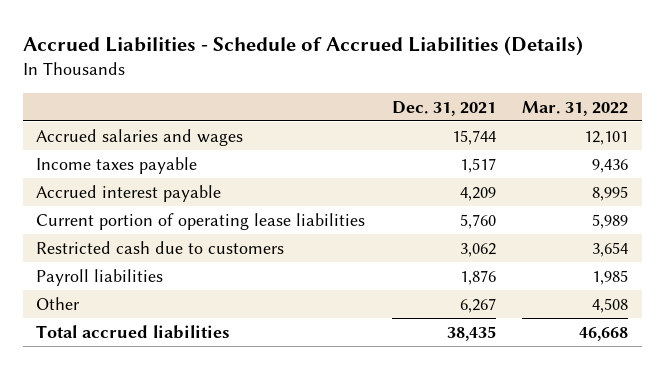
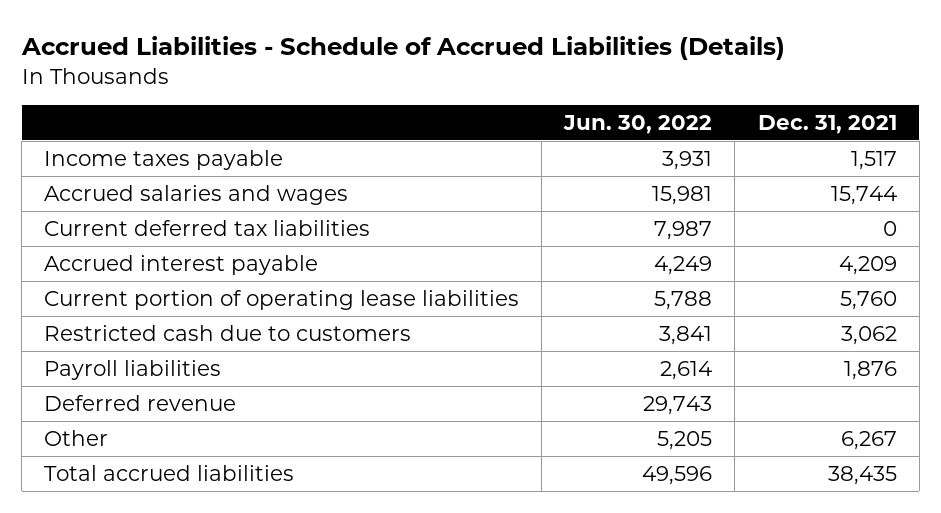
[522,100,629,116] Mar. 31, 2022 -> none
none -> [563,114,713,134] Jun. 30, 2022
[36,128,244,146] Accrued salaries and wages -> [44,184,349,205] Accrued salaries and wages
none -> [44,219,371,236] Current deferred tax liabilities
none -> [44,394,237,411] Deferred revenue

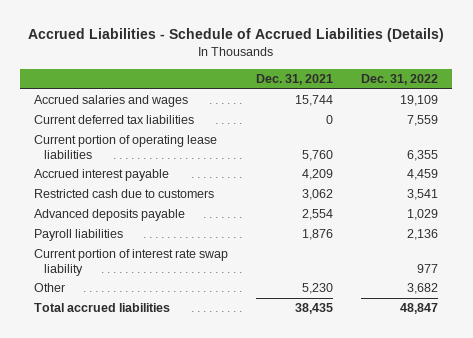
[563,114,713,134] Jun. 30, 2022 -> none
none -> [361,73,439,85] Dec. 31, 2022
[44,149,284,170] Income taxes payable -> none
[44,254,319,275] Accrued interest payable -> [34,169,170,182] Accrued interest payable
none -> [34,209,186,222] Advanced deposits payable
[44,394,237,411] Deferred revenue -> none
none -> [34,249,229,276] Current portion of interest rate swap liability
[840,430,897,450] 6,267 -> [302,283,334,295] 5,230

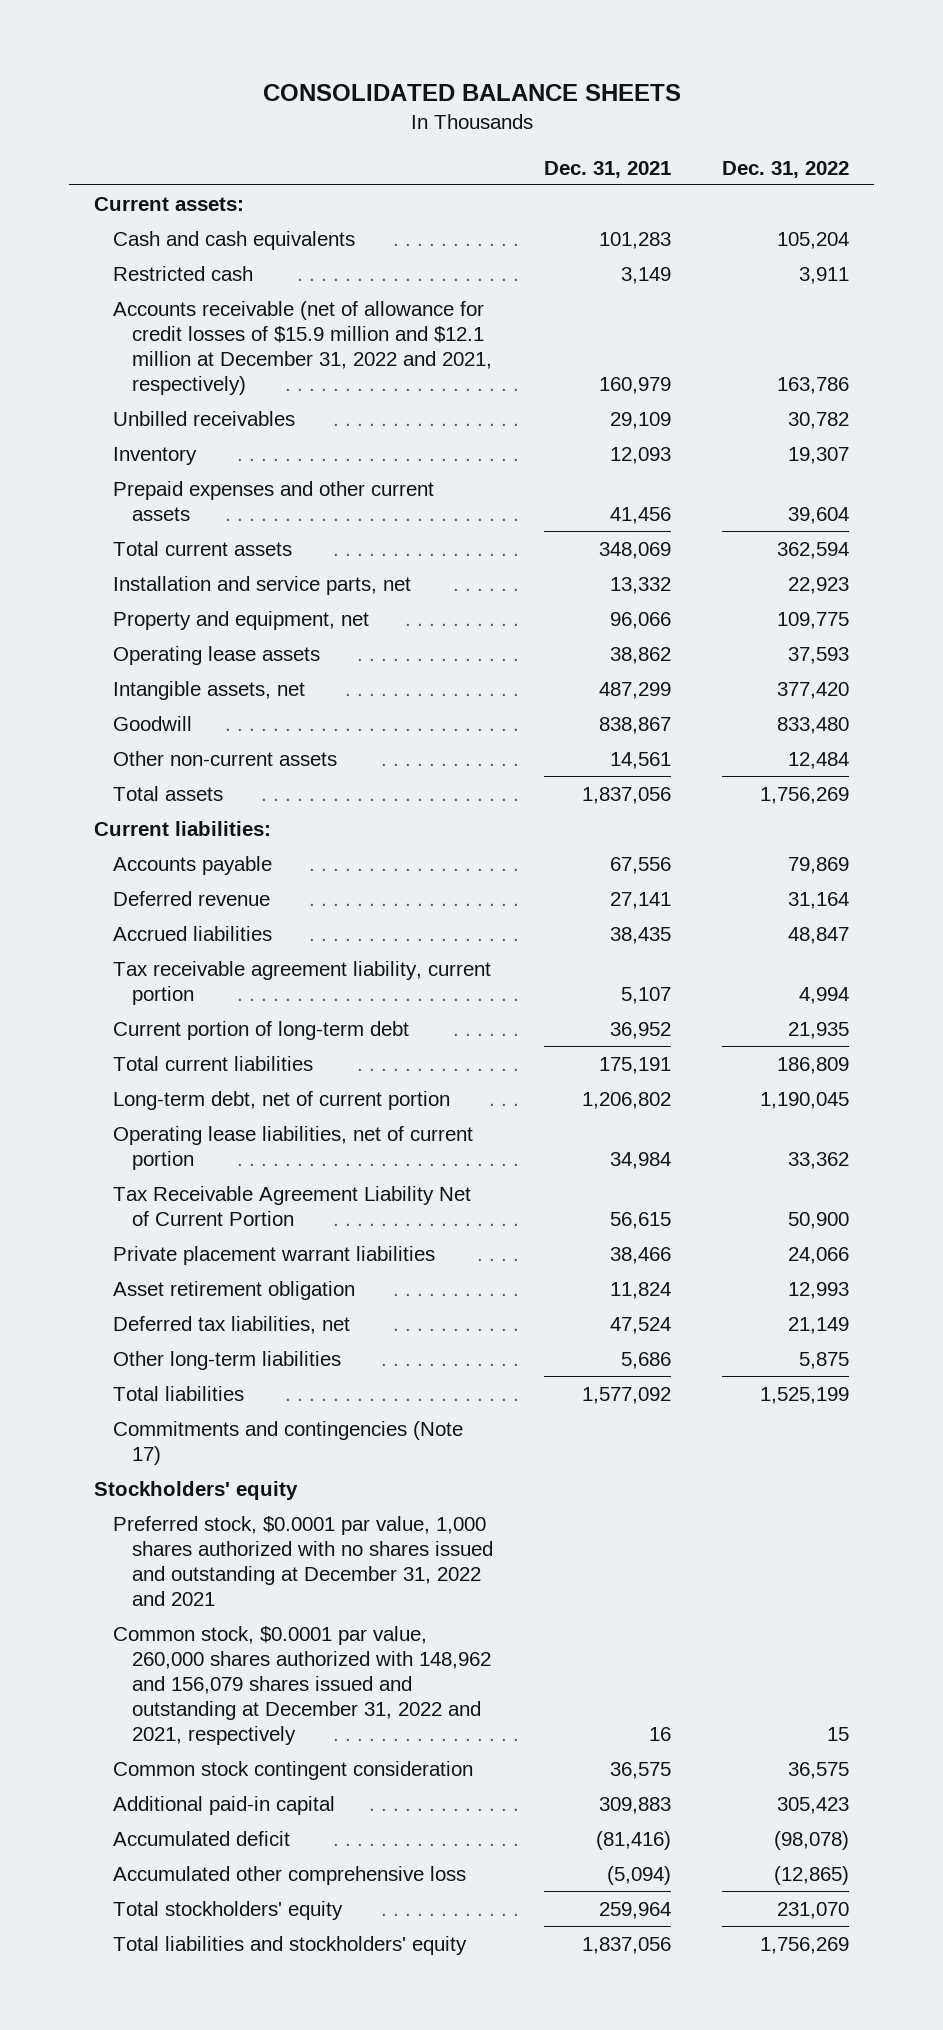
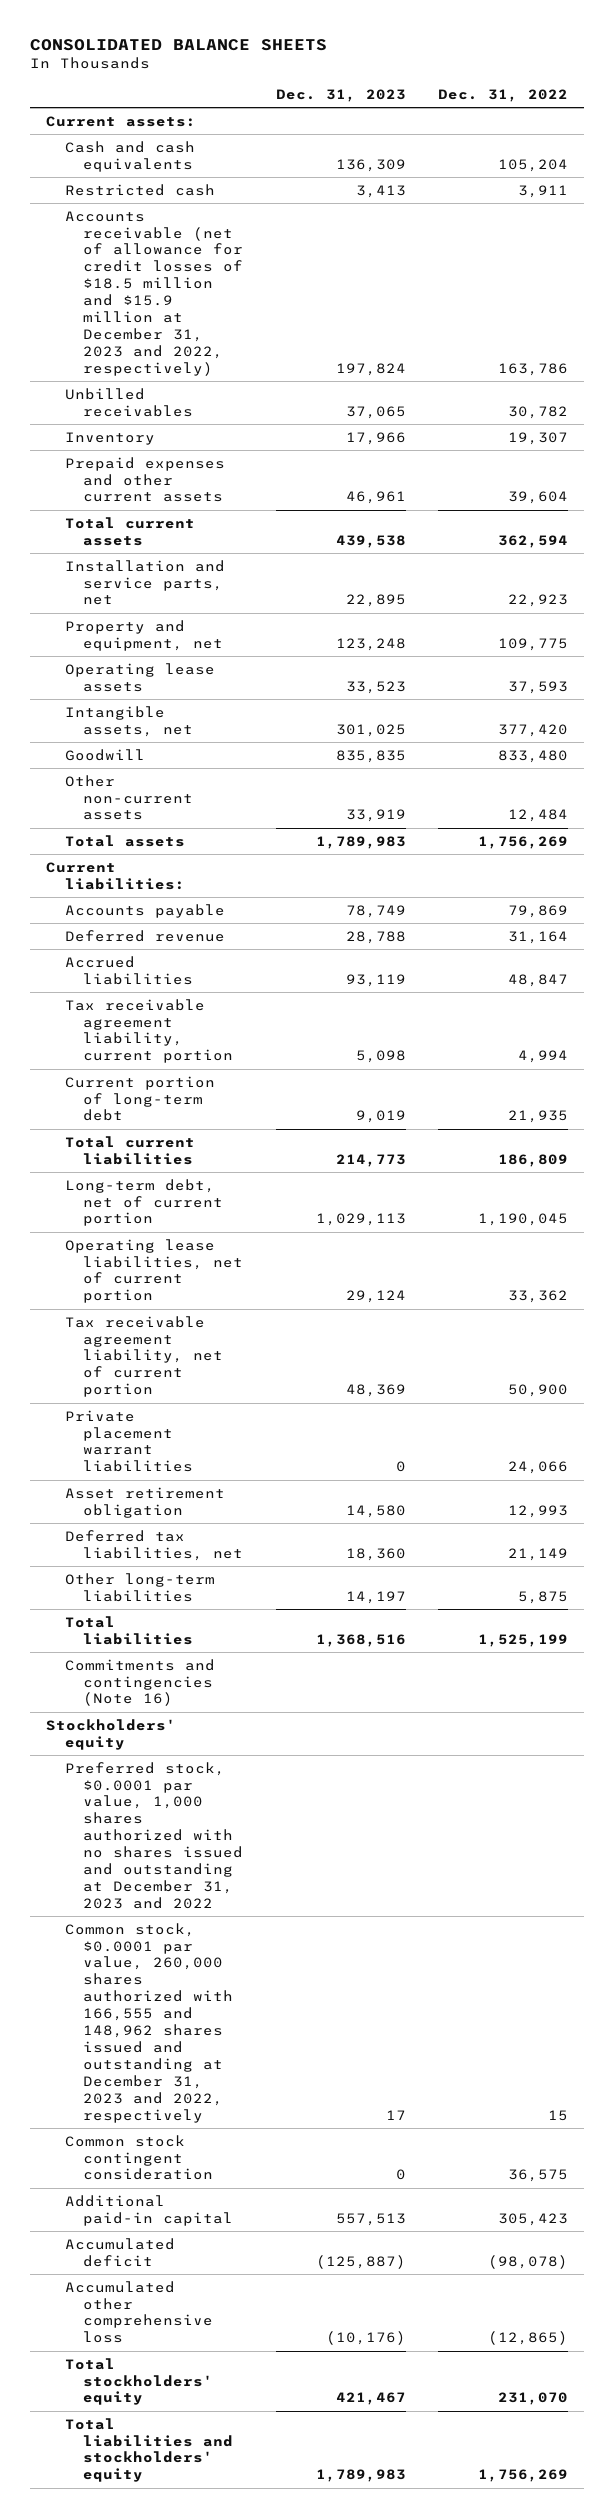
[544,160,672,178] Dec. 31, 2021 -> none
none -> [275,89,406,103] Dec. 31, 2023
[113,300,493,396] Accounts receivable (net of allowance for credit losses of $15.9 million and $12.1 million at December 31, 2022 and 2021, respectively) -> [64,210,244,376] Accounts receivable (net of allowance for credit losses of $18.5 million and $15.9 million at December 31, 2023 and 2022, respectively)
[113,1185,472,1226] Tax Receivable Agreement Liability Net of Current Portion -> [64,1315,224,1398] Tax receivable agreement liability, net of current portion
[113,1420,464,1465] Commitments and contingencies (Note 17) -> [64,1658,215,1707] Commitments and contingencies (Note 16)
[113,1515,494,1607] Preferred stock, $0.0001 par value, 1,000 shares authorized with no shares issued and outstanding at December 31, 2022 and 2021 -> [64,1761,244,1909] Preferred stock, $0.0001 par value, 1,000 shares authorized with no shares issued and outstanding at December 31, 2023 and 2022
[113,1625,492,1746] Common stock, $0.0001 par value, 260,000 shares authorized with 148,962 and 156,079 shares issued and outstanding at December 31, 2022 and 2021, respectively -> [64,1922,234,2123] Common stock, $0.0001 par value, 260,000 shares authorized with 166,555 and 148,962 shares issued and outstanding at December 31, 2023 and 2022, respectively

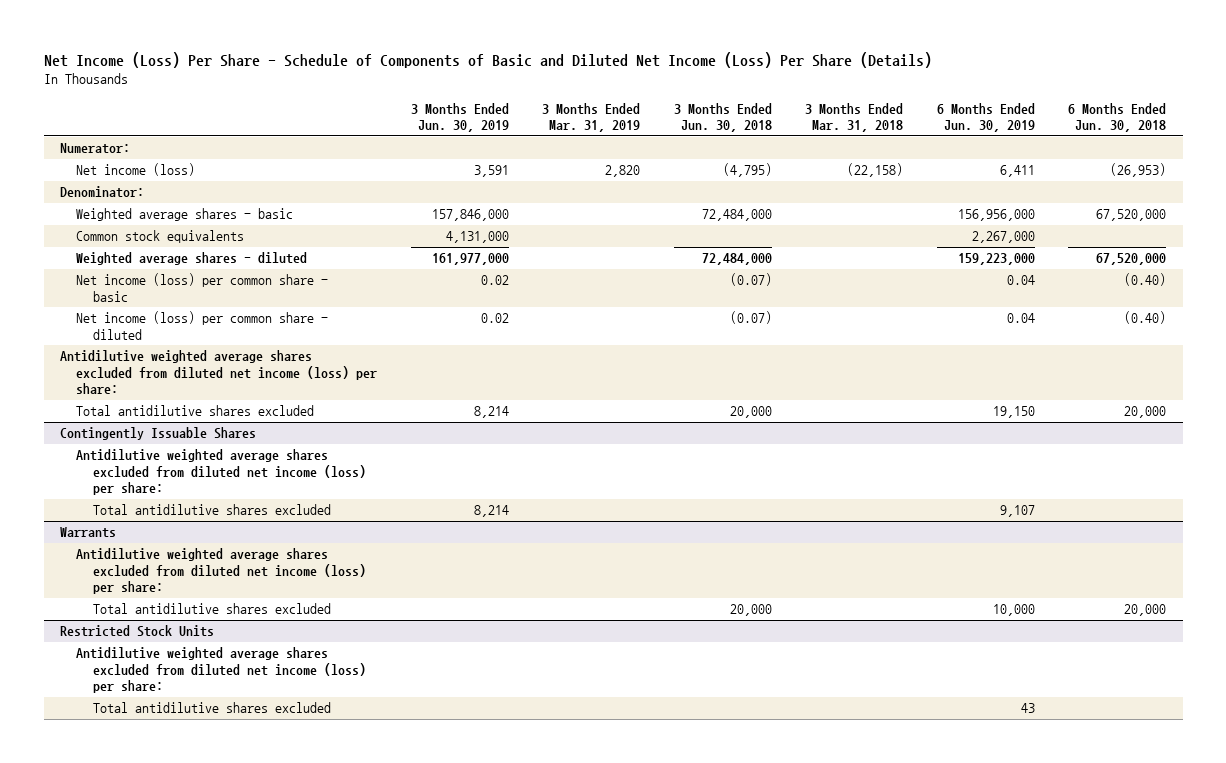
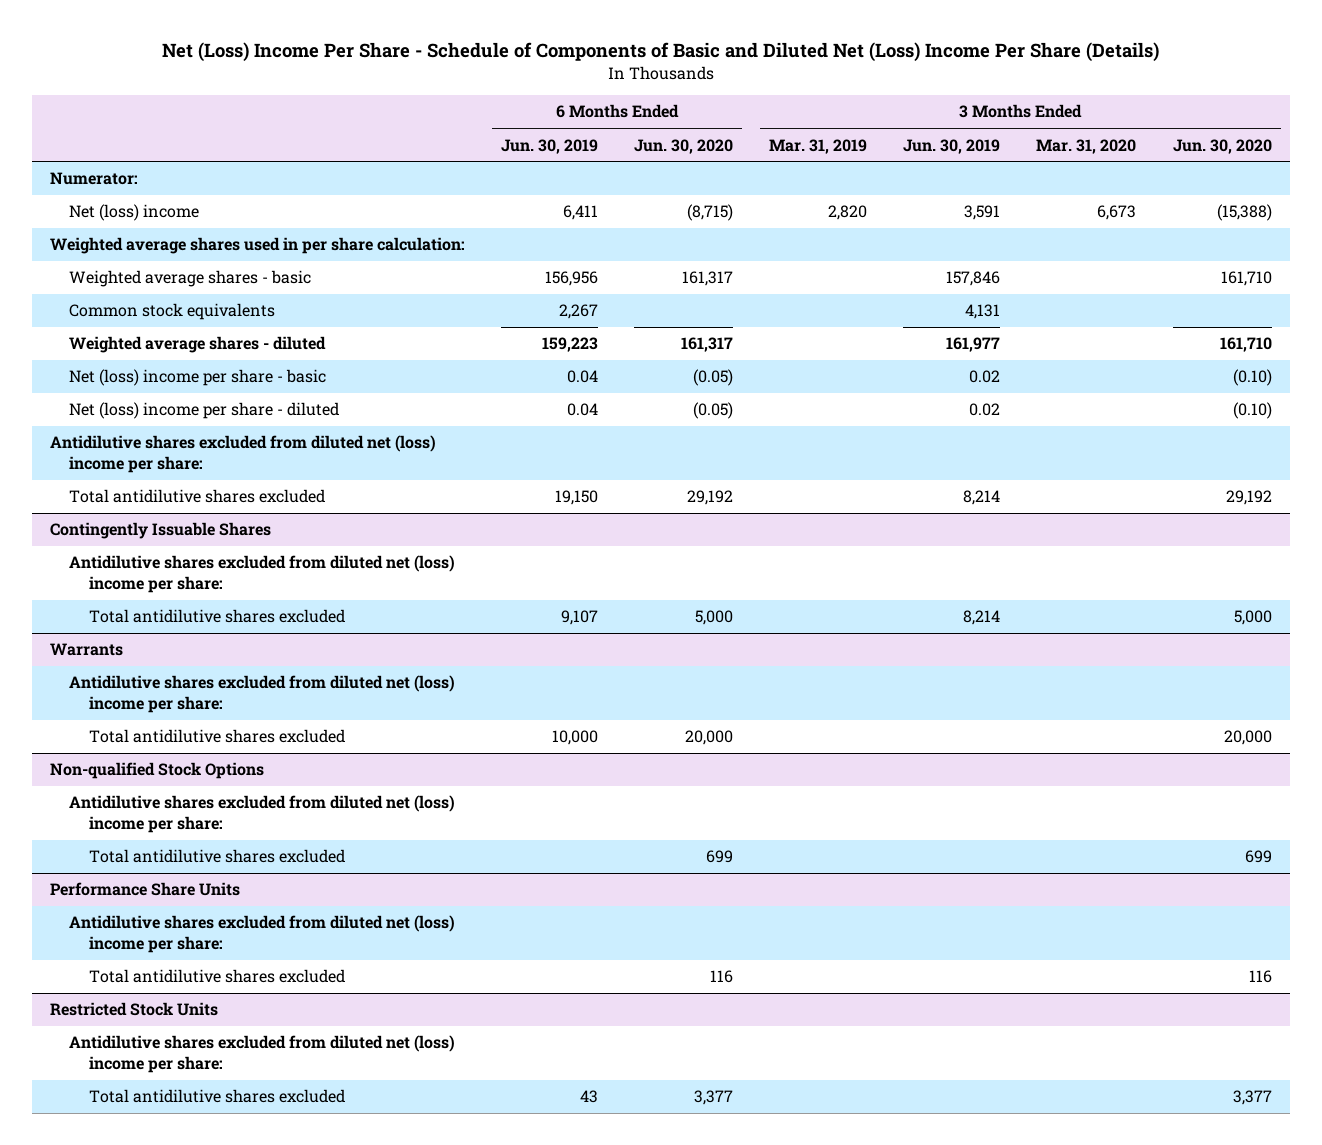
[43,51,932,68] Net Income (Loss) Per Share - Schedule of Components of Basic and Diluted Net Income (Loss) Per Share (Details) -> [161,41,1159,62] Net (Loss) Income Per Share - Schedule of Components of Basic and Diluted Net (Loss) Income Per Share (Details)
[673,102,772,132] 3 Months Ended Jun. 30, 2018 -> none
[805,102,904,132] 3 Months Ended Mar. 31, 2018 -> none
[1068,102,1167,132] 6 Months Ended Jun. 30, 2018 -> none
none -> [634,138,734,154] Jun. 30, 2020
none -> [1036,138,1137,154] Mar. 31, 2020
none -> [1172,138,1272,154] Jun. 30, 2020
[76,163,196,177] Net income (loss) -> [69,204,200,222] Net (loss) income
[60,186,145,199] Denominator: -> [50,237,466,255] Weighted average shares used in per share calculation:
[431,209,509,222] 157,846,000 -> [946,271,1001,287] 157,846
[957,209,1035,222] 156,956,000 -> [545,271,599,287] 156,956
[445,231,509,244] 4,131,000 -> [965,304,1001,320] 4,131
[971,231,1035,244] 2,267,000 -> [559,304,599,320] 2,267
[431,253,509,266] 161,977,000 -> [946,337,1001,353] 161,977
[957,253,1035,266] 159,223,000 -> [542,337,599,353] 159,223
[76,273,329,302] Net income (loss) per common share - basic -> [69,369,327,387] Net (loss) income per share - basic
[76,311,329,340] Net income (loss) per common share - diluted -> [69,402,340,420] Net (loss) income per share - diluted
[60,350,378,395] Antidilutive weighted average shares excluded from diluted net income (loss) per share: -> [50,435,437,474] Antidilutive shares excluded from diluted net (loss) income per share:
[76,449,366,496] Antidilutive weighted average shares excluded from diluted net income (loss) per share: -> [69,555,456,594] Antidilutive shares excluded from diluted net (loss) income per share:
[76,548,366,595] Antidilutive weighted average shares excluded from diluted net income (loss) per share: -> [69,675,456,714] Antidilutive shares excluded from diluted net (loss) income per share:
none -> [50,762,265,780] Non-qualified Stock Options
none -> [69,795,456,834] Antidilutive shares excluded from diluted net (loss) income per share:
none -> [88,849,345,864] Total antidilutive shares excluded
none -> [50,882,241,897] Performance Share Units
none -> [69,915,456,954] Antidilutive shares excluded from diluted net (loss) income per share:
none -> [88,969,345,984] Total antidilutive shares excluded
[76,647,366,694] Antidilutive weighted average shares excluded from diluted net income (loss) per share: -> [69,1035,456,1074] Antidilutive shares excluded from diluted net (loss) income per share:

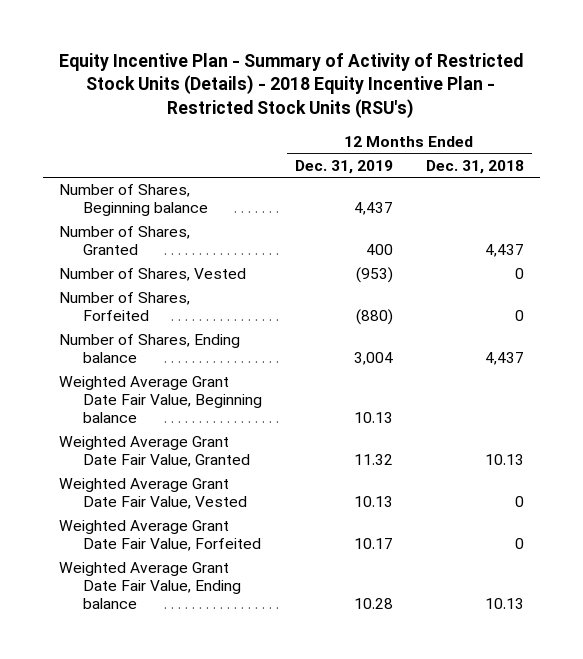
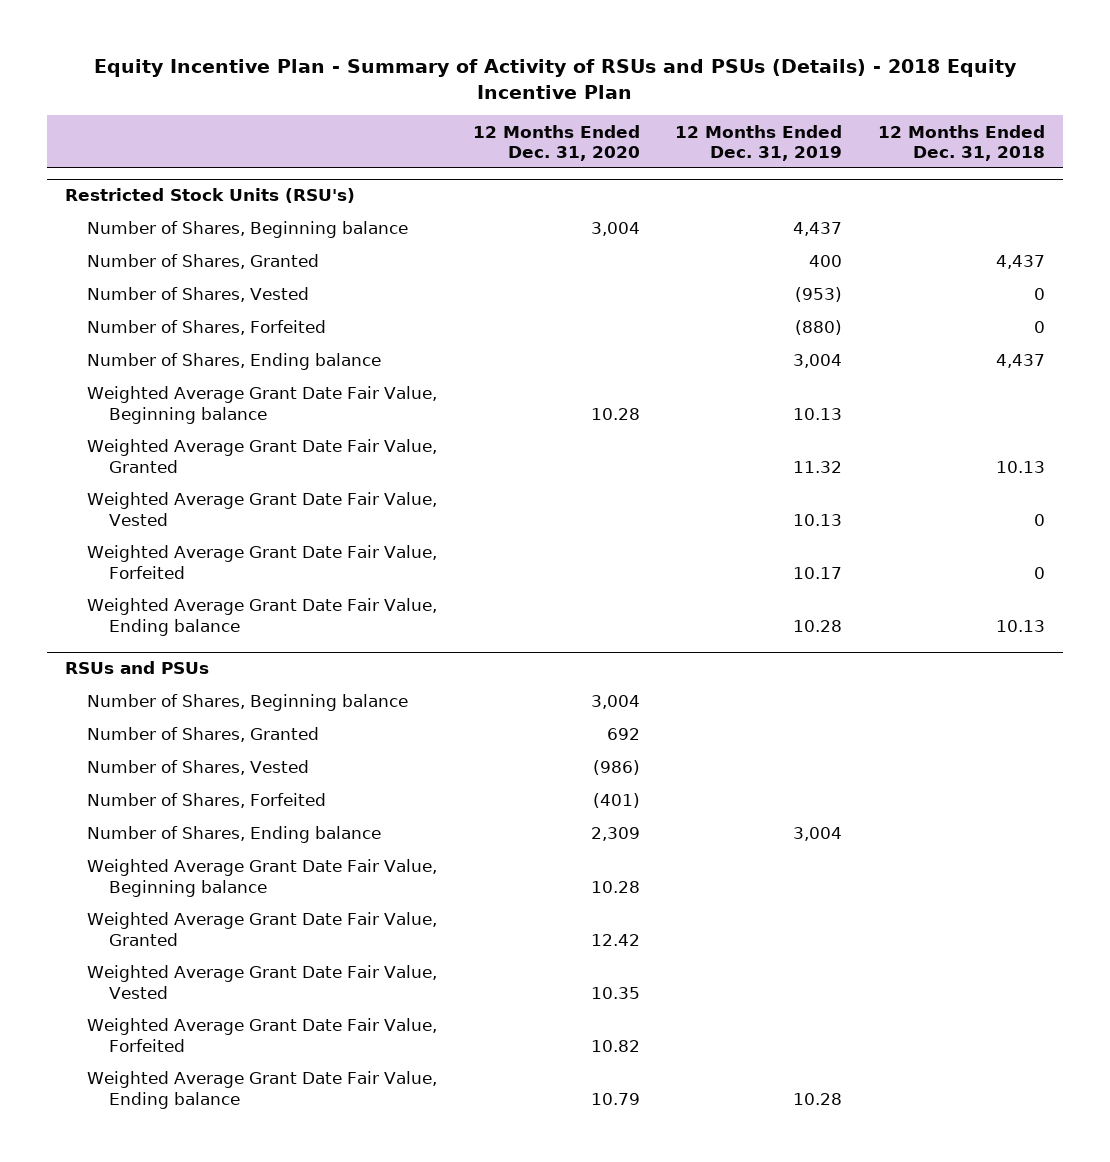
[59,52,524,119] Equity Incentive Plan - Summary of Activity of Restricted Stock Units (Details) - 2018 Equity Incentive Plan - Restricted Stock Units (RSU's) -> [94,58,1018,99] Equity Incentive Plan - Summary of Activity of RSUs and PSUs (Details) - 2018 Equity Incentive Plan
none -> [472,124,640,161] 12 Months Ended Dec. 31, 2020
none -> [64,188,355,204] Restricted Stock Units (RSU's)
none -> [64,661,209,675] RSUs and PSUs
none -> [86,694,408,712] Number of Shares, Beginning balance
none -> [86,727,319,743] Number of Shares, Granted
none -> [86,760,309,776] Number of Shares, Vested
none -> [86,793,326,809] Number of Shares, Forfeited
none -> [86,826,381,844] Number of Shares, Ending balance
none -> [86,859,437,897] Weighted Average Grant Date Fair Value, Beginning balance
none -> [86,912,437,946] Weighted Average Grant Date Fair Value, Granted
none -> [86,965,437,999] Weighted Average Grant Date Fair Value, Vested
none -> [86,1018,437,1052] Weighted Average Grant Date Fair Value, Forfeited
none -> [86,1071,437,1109] Weighted Average Grant Date Fair Value, Ending balance

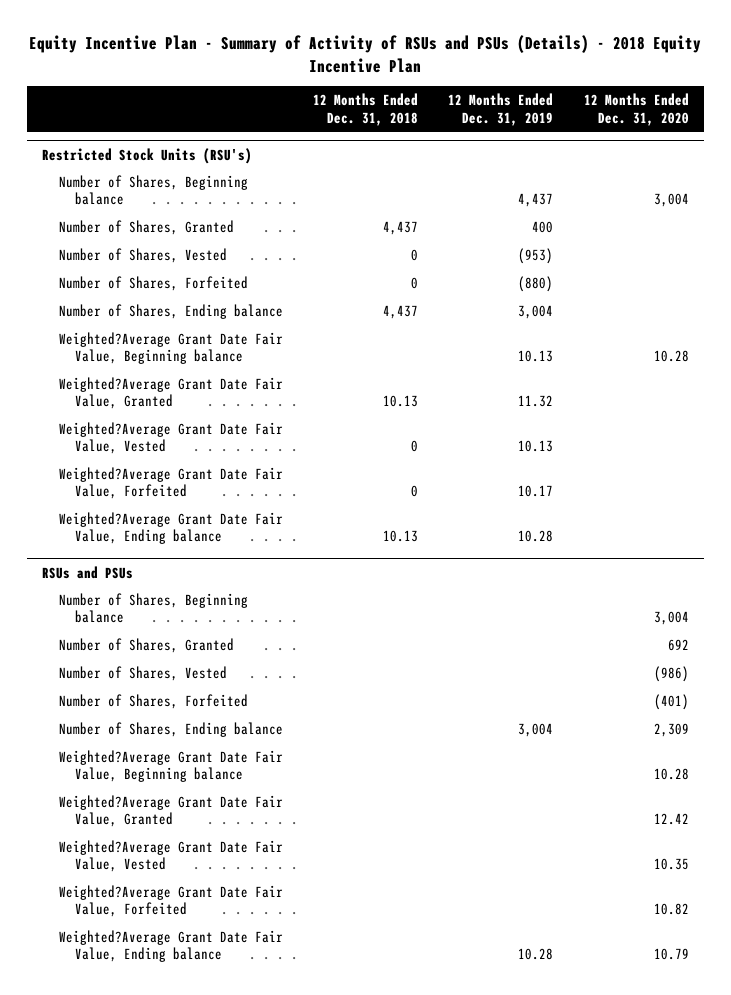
[86,386,437,424] Weighted Average Grant Date Fair Value, Beginning balance -> [58,331,283,365] Weighted?Average Grant Date Fair Value, Beginning balance
[86,439,437,473] Weighted Average Grant Date Fair Value, Granted -> [58,376,283,410] Weighted?Average Grant Date Fair Value, Granted
[86,492,437,526] Weighted Average Grant Date Fair Value, Vested -> [58,421,283,455] Weighted?Average Grant Date Fair Value, Vested
[86,545,437,579] Weighted Average Grant Date Fair Value, Forfeited -> [58,466,283,500] Weighted?Average Grant Date Fair Value, Forfeited
[86,598,437,636] Weighted Average Grant Date Fair Value, Ending balance -> [58,511,283,545] Weighted?Average Grant Date Fair Value, Ending balance
[86,859,437,897] Weighted Average Grant Date Fair Value, Beginning balance -> [58,749,283,783] Weighted?Average Grant Date Fair Value, Beginning balance
[86,912,437,946] Weighted Average Grant Date Fair Value, Granted -> [58,794,283,828] Weighted?Average Grant Date Fair Value, Granted
[86,965,437,999] Weighted Average Grant Date Fair Value, Vested -> [58,839,283,873] Weighted?Average Grant Date Fair Value, Vested
[86,1018,437,1052] Weighted Average Grant Date Fair Value, Forfeited -> [58,884,283,918] Weighted?Average Grant Date Fair Value, Forfeited
[86,1071,437,1109] Weighted Average Grant Date Fair Value, Ending balance -> [58,929,283,963] Weighted?Average Grant Date Fair Value, Ending balance

